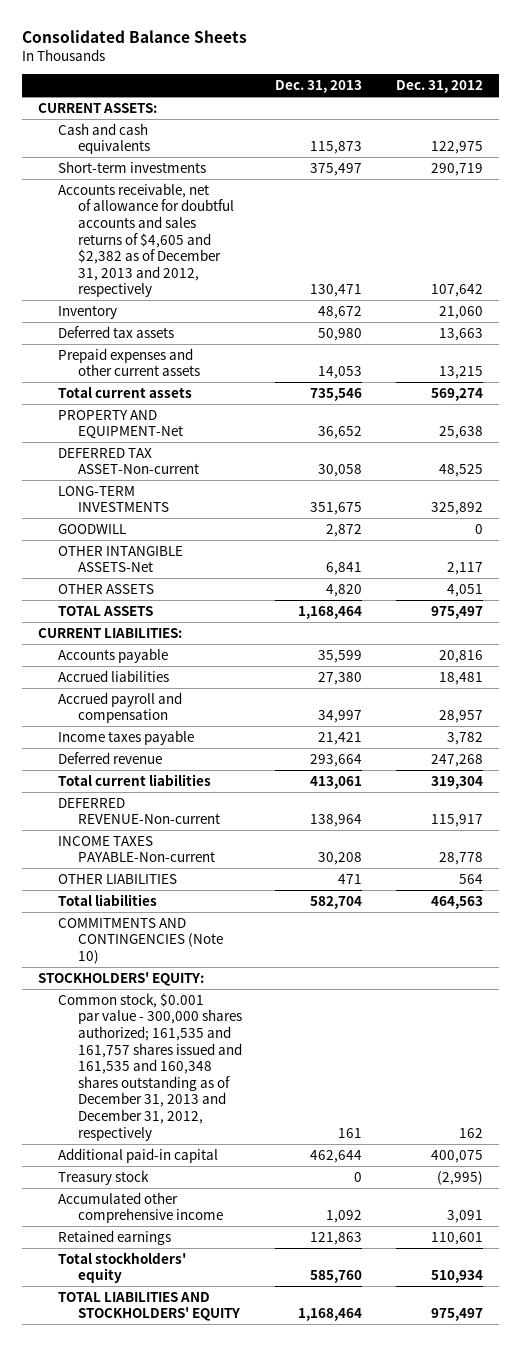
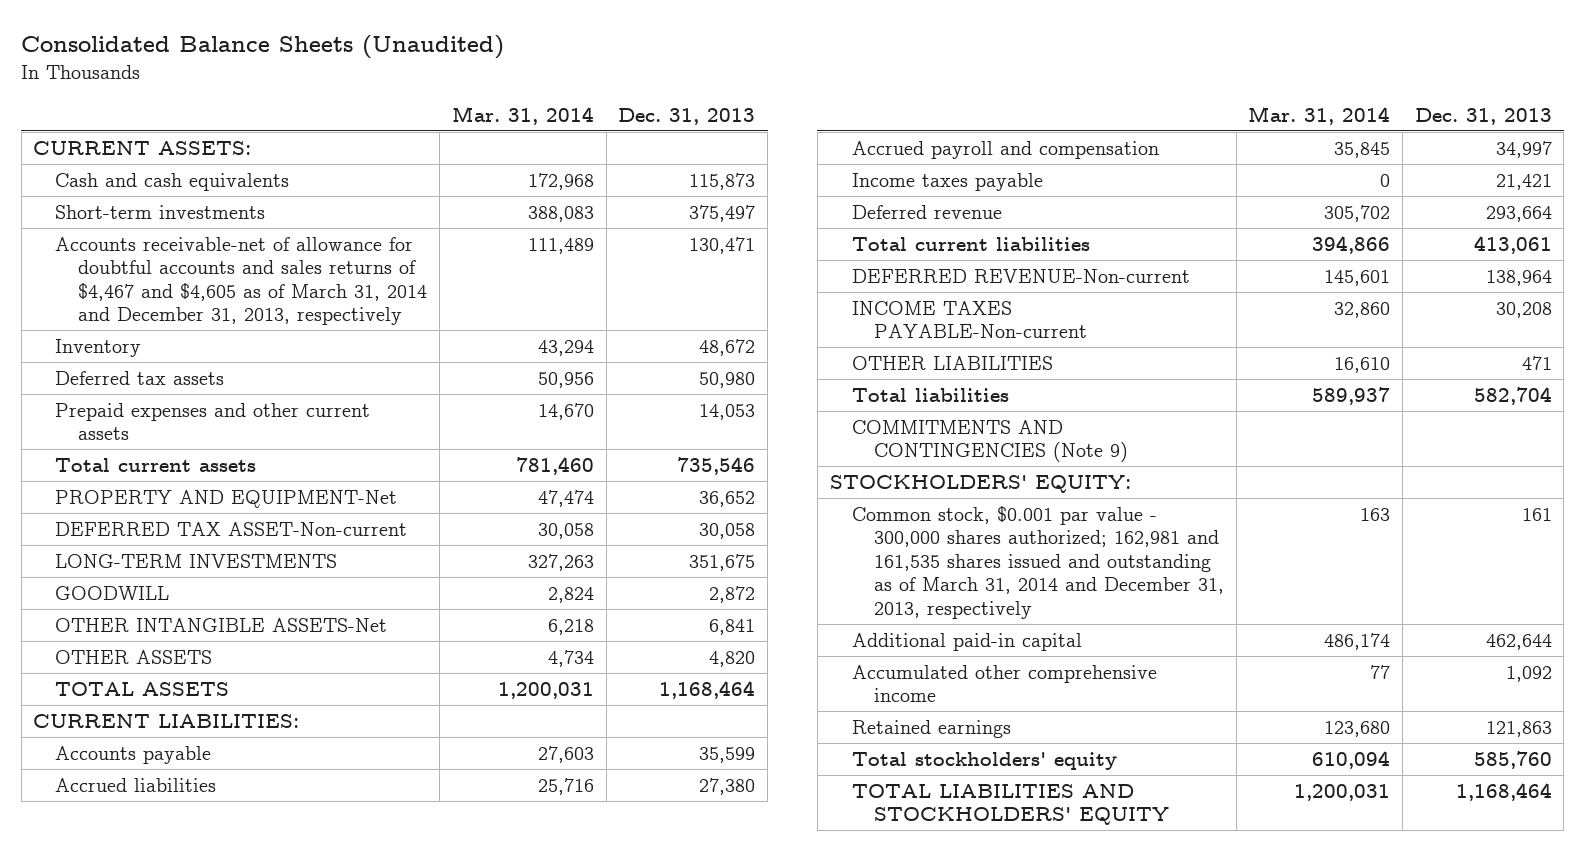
[21,29,247,43] Consolidated Balance Sheets -> [21,35,505,60] Consolidated Balance Sheets (Unaudited)
[395,80,483,94] Dec. 31, 2012 -> none
none -> [452,105,595,125] Mar. 31, 2014
[58,182,235,298] Accounts receivable, net of allowance for doubtful accounts and sales returns of $4,605 and $2,382 as of December 31, 2013 and 2012, respectively -> [55,236,427,326] Accounts receivable-net of allowance for doubtful accounts and sales returns of $4,467 and $4,605 as of March 31, 2014 and December 31, 2013, respectively
[58,917,224,965] COMMITMENTS AND CONTINGENCIES (Note 10) -> [851,419,1128,463] COMMITMENTS AND CONTINGENCIES (Note 9)
[58,992,243,1141] Common stock, $0.001 par value - 300,000 shares authorized; 161,535 and 161,757 shares issued and 161,535 and 160,348 shares outstanding as of December 31, 2013 and December 31, 2012, respectively -> [851,505,1224,619] Common stock, $0.001 par value - 300,000 shares authorized; 162,981 and 161,535 shares issued and outstanding as of March 31, 2014 and December 31, 2013, respectively
[58,1169,150,1185] Treasury stock -> none

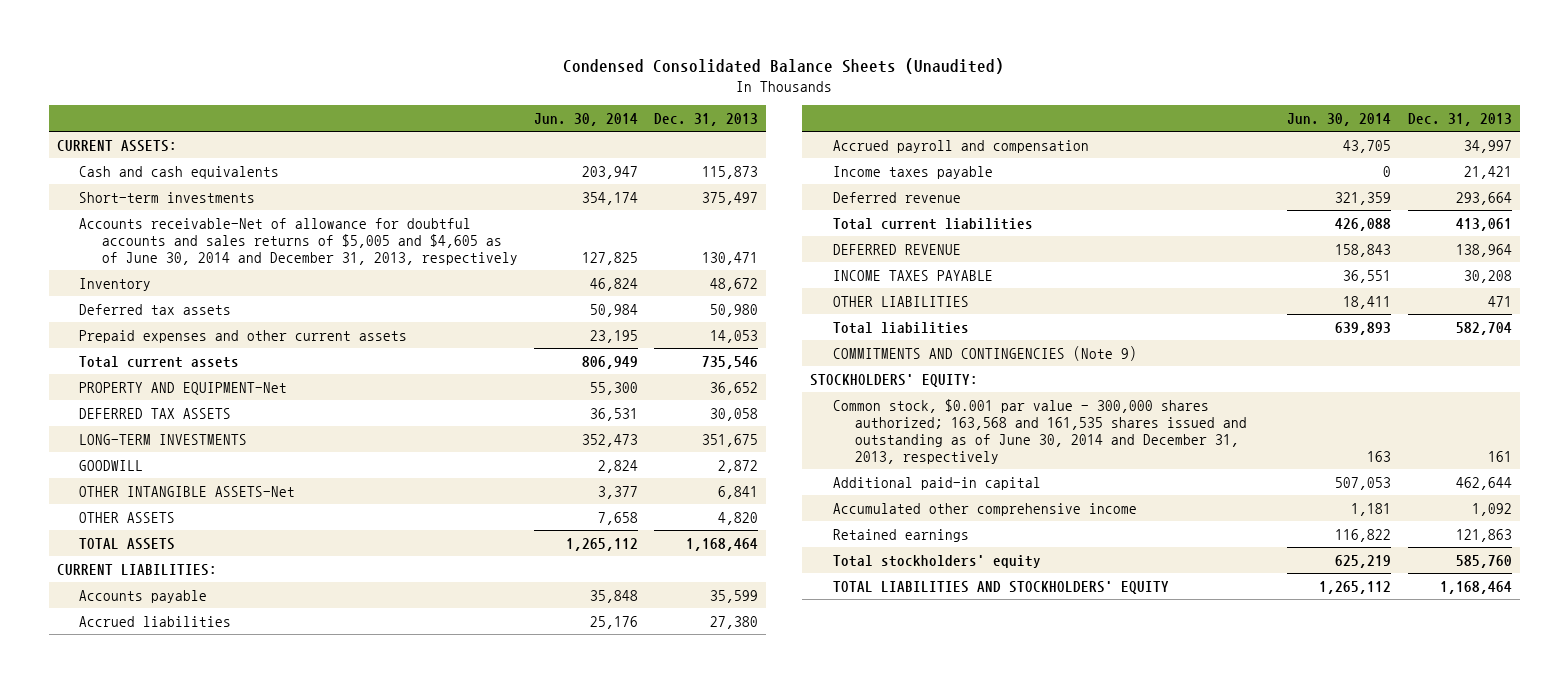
[21,35,505,60] Consolidated Balance Sheets (Unaudited) -> [563,58,1005,75] Condensed Consolidated Balance Sheets (Unaudited)
[452,105,595,125] Mar. 31, 2014 -> none
none -> [533,112,638,126] Jun. 30, 2014
[55,236,427,326] Accounts receivable-net of allowance for doubtful accounts and sales returns of $4,467 and $4,605 as of March 31, 2014 and December 31, 2013, respectively -> [79,217,518,265] Accounts receivable-Net of allowance for doubtful accounts and sales returns of $5,005 and $4,605 as of June 30, 2014 and December 31, 2013, respectively
[55,521,408,536] DEFERRED TAX ASSET-Non-current -> [79,407,232,419] DEFERRED TAX ASSETS
[851,268,1190,283] DEFERRED REVENUE-Non-current -> [832,243,961,255] DEFERRED REVENUE
[851,300,1087,339] INCOME TAXES PAYABLE-Non-current -> [832,269,993,281] INCOME TAXES PAYABLE
[851,505,1224,619] Common stock, $0.001 par value - 300,000 shares authorized; 162,981 and 161,535 shares issued and outstanding as of March 31, 2014 and December 31, 2013, respectively -> [832,398,1248,464] Common stock, $0.001 par value - 300,000 shares authorized; 163,568 and 161,535 shares issued and outstanding as of June 30, 2014 and December 31, 2013, respectively

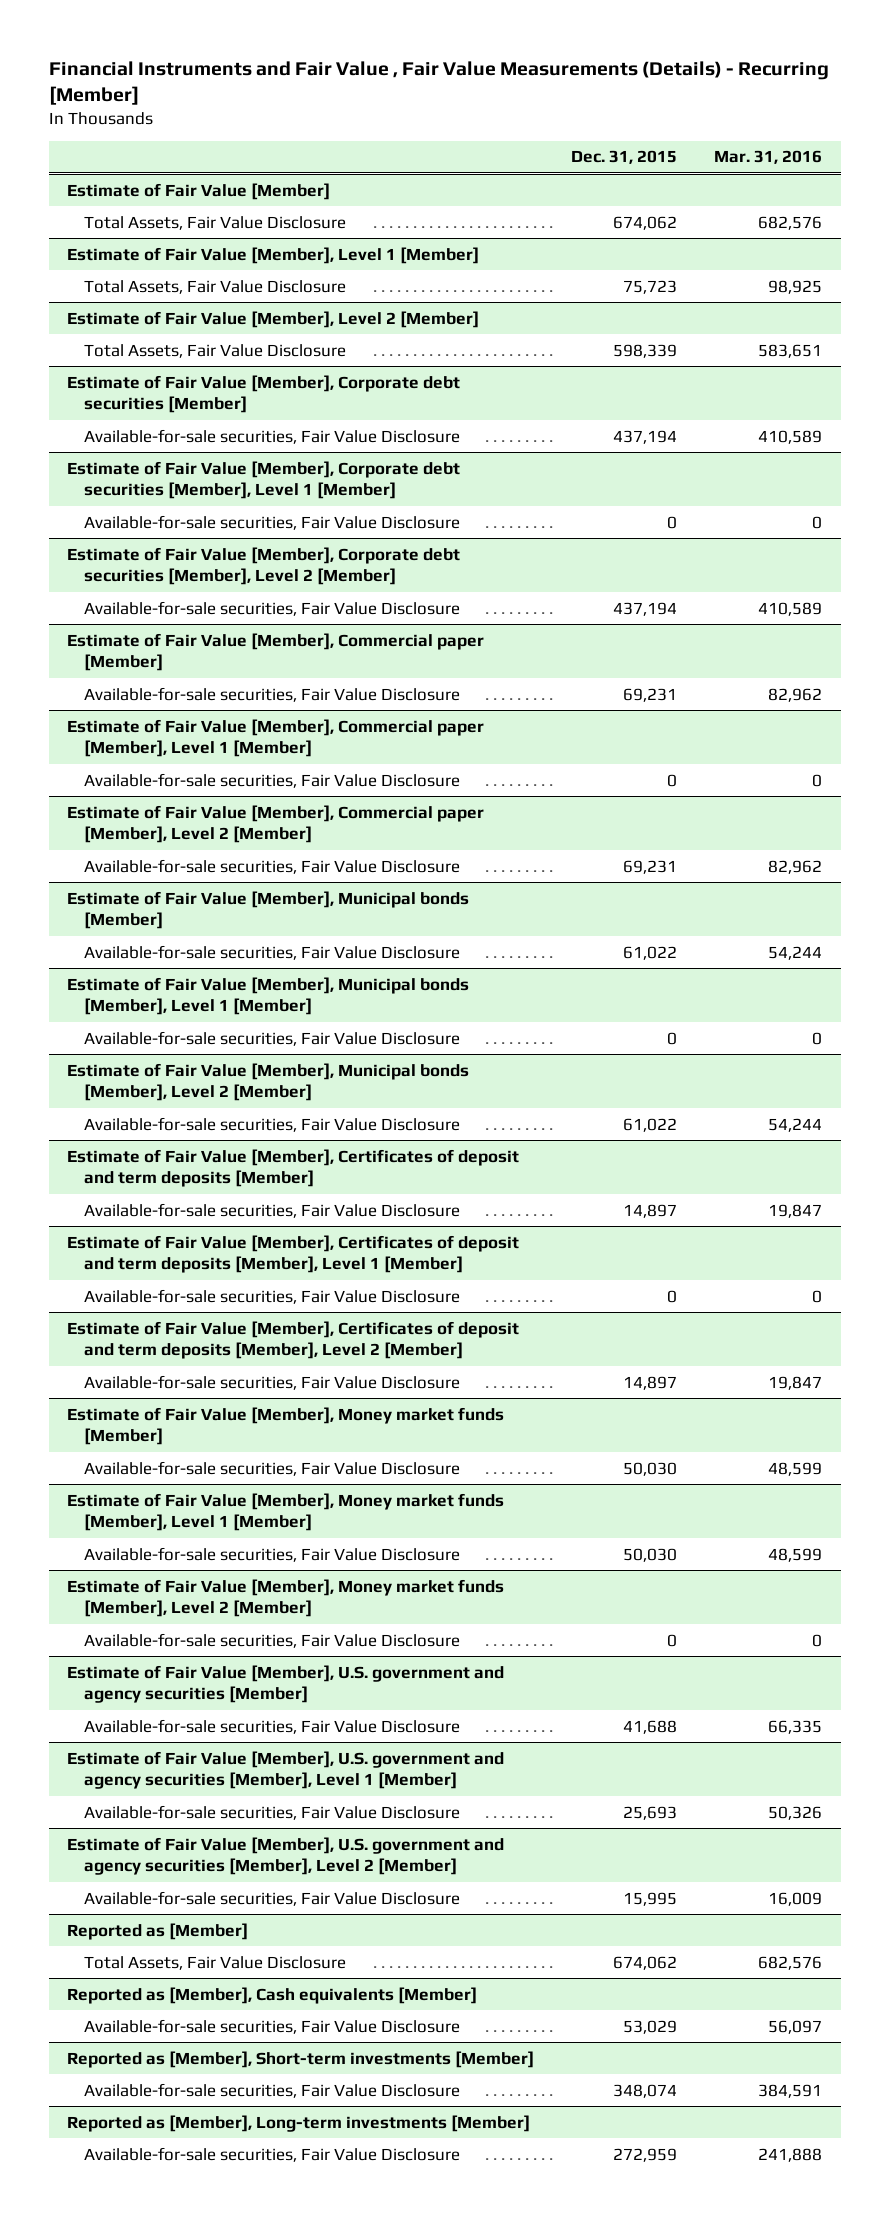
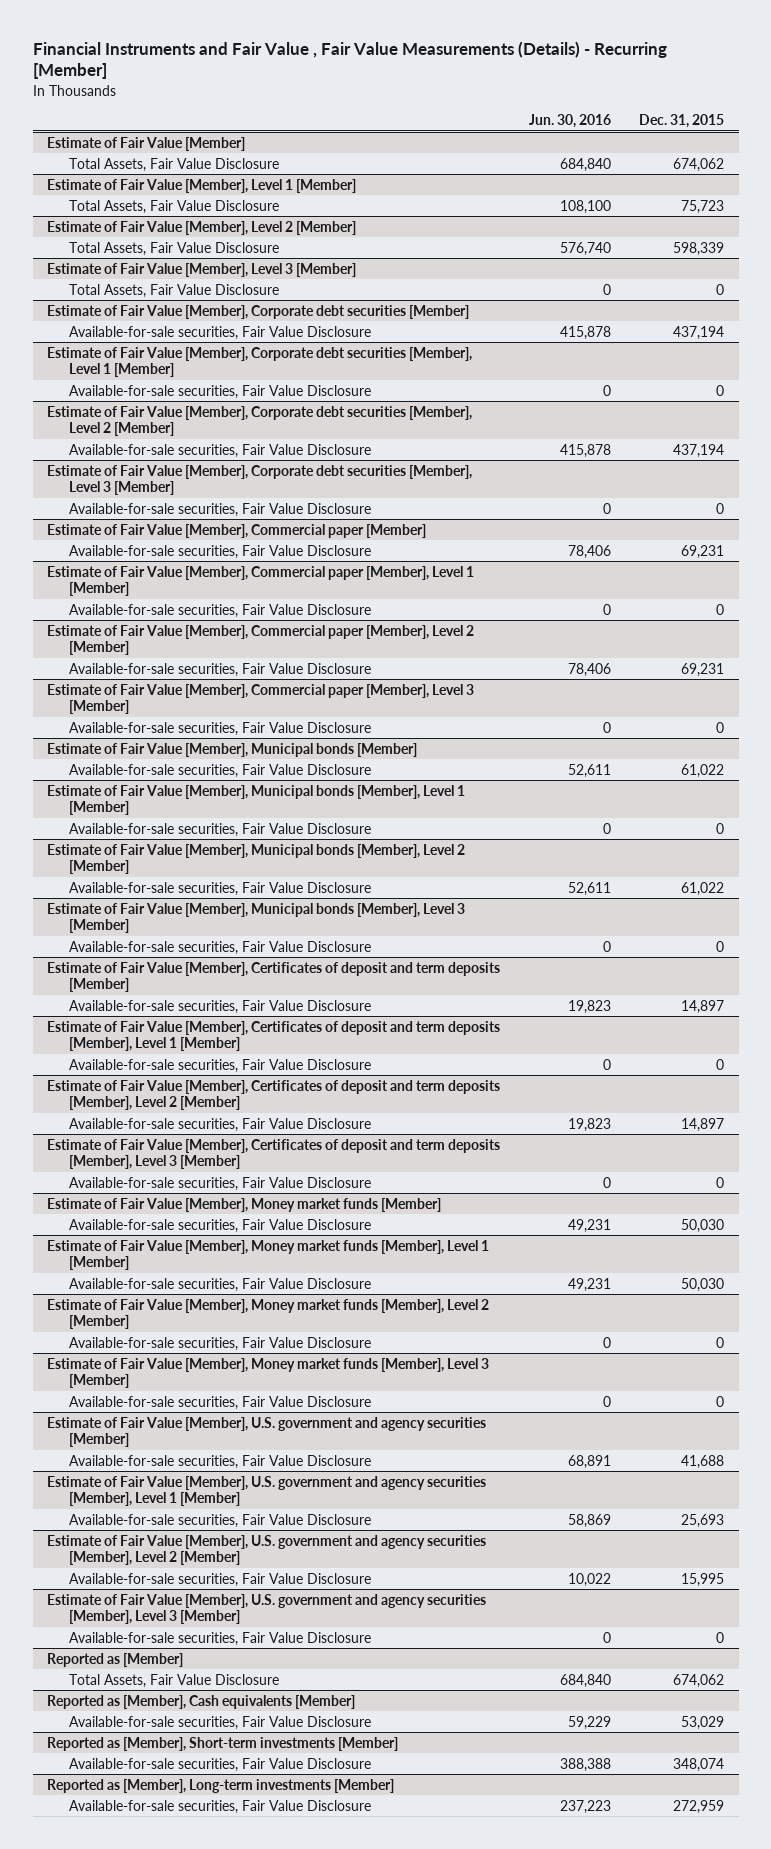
[714,150,823,165] Mar. 31, 2016 -> none
none -> [528,114,611,129] Jun. 30, 2016
none -> [46,262,356,277] Estimate of Fair Value [Member], Level 3 [Member]
none -> [68,283,279,298] Total Assets, Fair Value Disclosure
none -> [46,464,472,496] Estimate of Fair Value [Member], Corporate debt securities [Member], Level 3 [Member]
none -> [68,502,371,517] Available-for-sale securities, Fair Value Disclosure
none -> [46,683,474,715] Estimate of Fair Value [Member], Commercial paper [Member], Level 3 [Member]
none -> [68,721,371,736] Available-for-sale securities, Fair Value Disclosure
none -> [46,902,465,934] Estimate of Fair Value [Member], Municipal bonds [Member], Level 3 [Member]
none -> [68,940,371,955] Available-for-sale securities, Fair Value Disclosure
none -> [46,1138,500,1170] Estimate of Fair Value [Member], Certificates of deposit and term deposits [Member], Level 3 [Member]
none -> [68,1176,371,1191] Available-for-sale securities, Fair Value Disclosure
none -> [46,1357,489,1389] Estimate of Fair Value [Member], Money market funds [Member], Level 3 [Member]
none -> [68,1395,371,1410] Available-for-sale securities, Fair Value Disclosure
none -> [46,1593,486,1625] Estimate of Fair Value [Member], U.S. government and agency securities [Member], Level 3 [Member]
none -> [68,1631,371,1646] Available-for-sale securities, Fair Value Disclosure

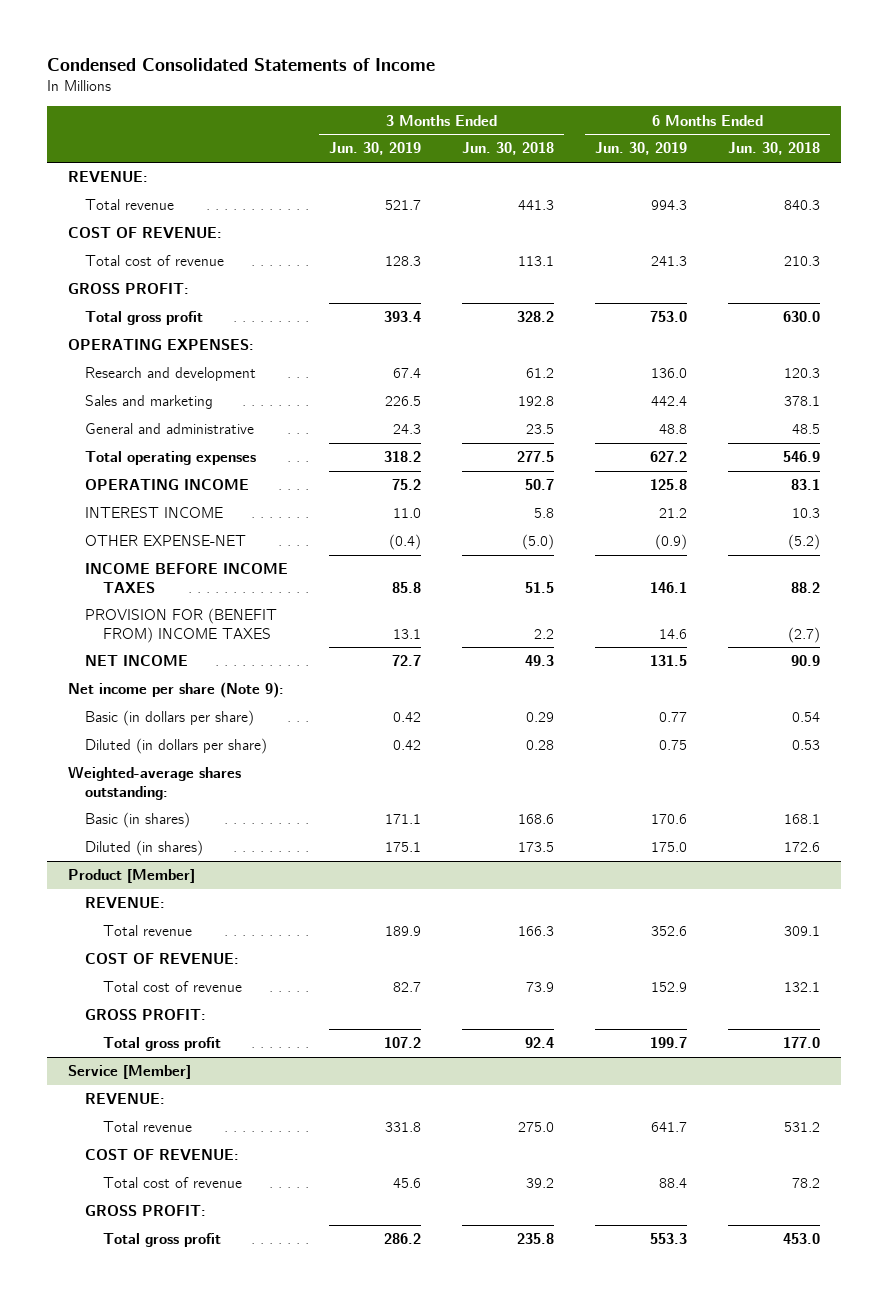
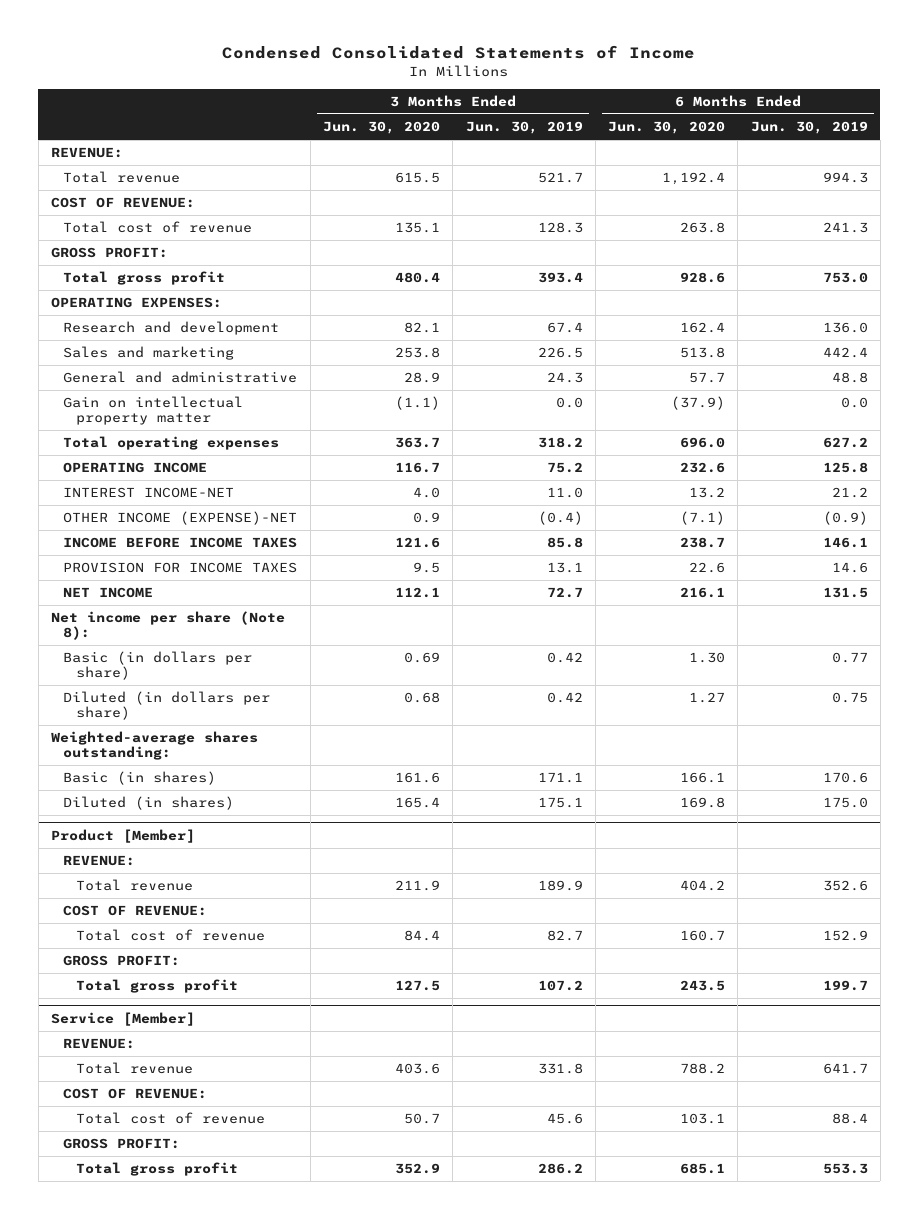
[462,142,555,156] Jun. 30, 2018 -> none
[728,142,821,156] Jun. 30, 2018 -> none
none -> [323,120,441,134] Jun. 30, 2020
none -> [608,120,726,134] Jun. 30, 2020
none -> [63,396,244,426] Gain on intellectual property matter
[85,507,224,519] INTEREST INCOME -> [63,487,235,499] INTEREST INCOME-NET
[85,535,247,547] OTHER EXPENSE-NET -> [63,511,298,526] OTHER INCOME (EXPENSE)-NET
[85,608,278,643] PROVISION FOR (BENEFIT FROM) INCOME TAXES -> [63,562,298,574] PROVISION FOR INCOME TAXES
[67,682,284,699] Net income per share (Note 9): -> [51,611,286,641] Net income per share (Note 8):

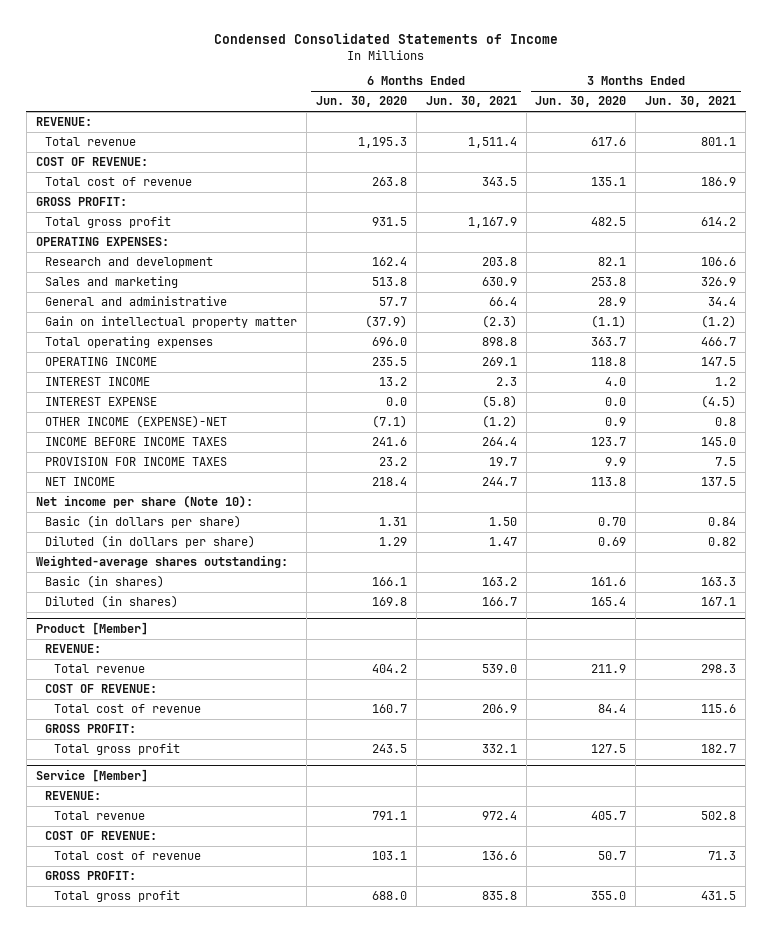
[465,120,583,134] Jun. 30, 2019 -> none
[750,120,868,134] Jun. 30, 2019 -> none
none -> [425,96,517,108] Jun. 30, 2021
none -> [645,96,737,108] Jun. 30, 2021
[395,172,441,184] 615.5 -> [591,137,627,147] 617.6
[662,172,726,186] 1,192.4 -> [357,137,407,149] 1,195.3
[395,272,441,284] 480.4 -> [591,217,627,227] 482.5
[680,272,726,284] 928.6 -> [371,217,407,227] 931.5
[395,462,441,474] 116.7 -> [591,357,627,367] 118.8
[680,462,726,474] 232.6 -> [371,357,407,367] 235.5
[63,487,235,499] INTEREST INCOME-NET -> [44,377,150,387] INTEREST INCOME
none -> [44,397,157,407] INTEREST EXPENSE
[395,537,441,549] 121.6 -> [591,437,627,447] 123.7
[680,537,726,549] 238.7 -> [371,437,407,447] 241.6
[413,562,441,574] 9.5 -> [605,457,627,467] 9.9
[689,562,726,574] 22.6 -> [378,457,407,467] 23.2
[395,587,441,599] 112.1 -> [591,477,627,487] 113.8
[680,587,726,599] 216.1 -> [371,477,407,487] 218.4
[51,611,286,641] Net income per share (Note 8): -> [35,495,253,509] Net income per share (Note 10):
[404,652,441,664] 0.69 -> [598,517,627,527] 0.70
[689,652,726,664] 1.30 -> [378,517,407,527] 1.31
[404,692,441,704] 0.68 -> [598,537,627,547] 0.69
[689,692,726,704] 1.27 -> [378,537,407,547] 1.29
[395,1063,441,1075] 403.6 -> [591,811,627,821] 405.7
[680,1063,726,1075] 788.2 -> [371,811,407,821] 791.1
[395,1163,441,1175] 352.9 -> [591,891,627,901] 355.0
[680,1163,726,1175] 685.1 -> [371,891,407,901] 688.0

